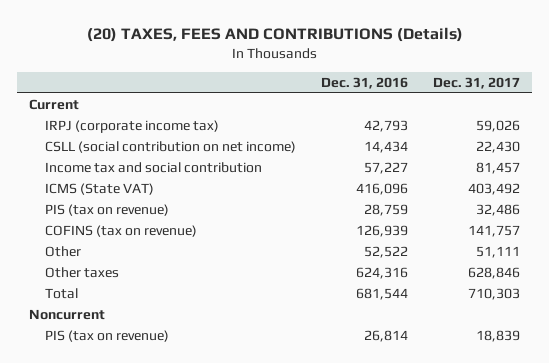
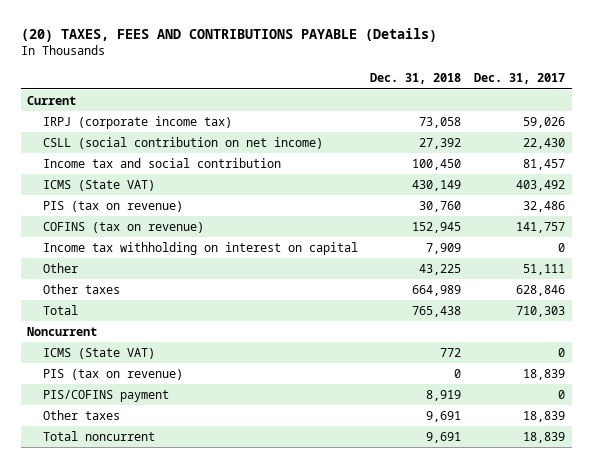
[86,26,463,42] (20) TAXES, FEES AND CONTRIBUTIONS (Details) -> [20,28,437,43] (20) TAXES, FEES AND CONTRIBUTIONS PAYABLE (Details)
[320,76,408,89] Dec. 31, 2016 -> none
none -> [370,73,462,85] Dec. 31, 2018
none -> [42,241,358,255] Income tax withholding on interest on capital
none -> [42,347,155,359] ICMS (State VAT)
none -> [42,389,169,402] PIS/COFINS payment
none -> [42,409,120,420] Other taxes
none -> [42,430,155,441] Total noncurrent

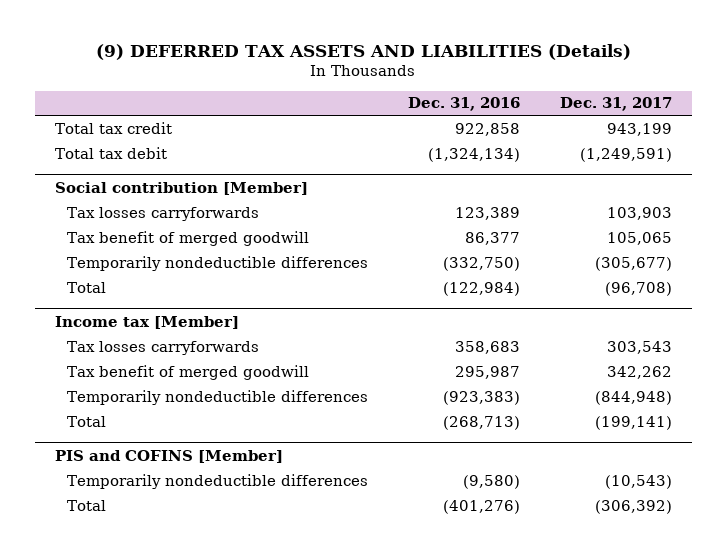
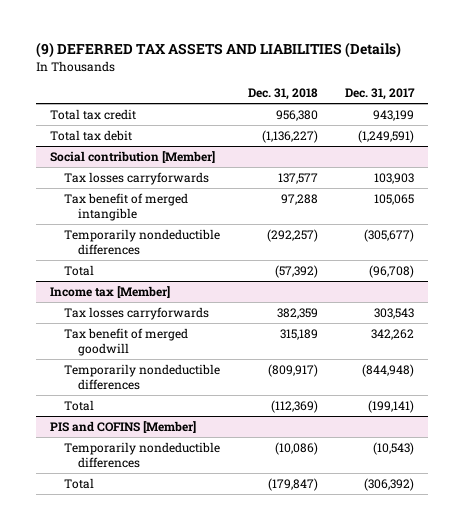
[408,97,521,112] Dec. 31, 2016 -> none
none -> [247,88,318,101] Dec. 31, 2018
[67,230,310,246] Tax benefit of merged goodwill -> [63,192,188,222] Tax benefit of merged intangible

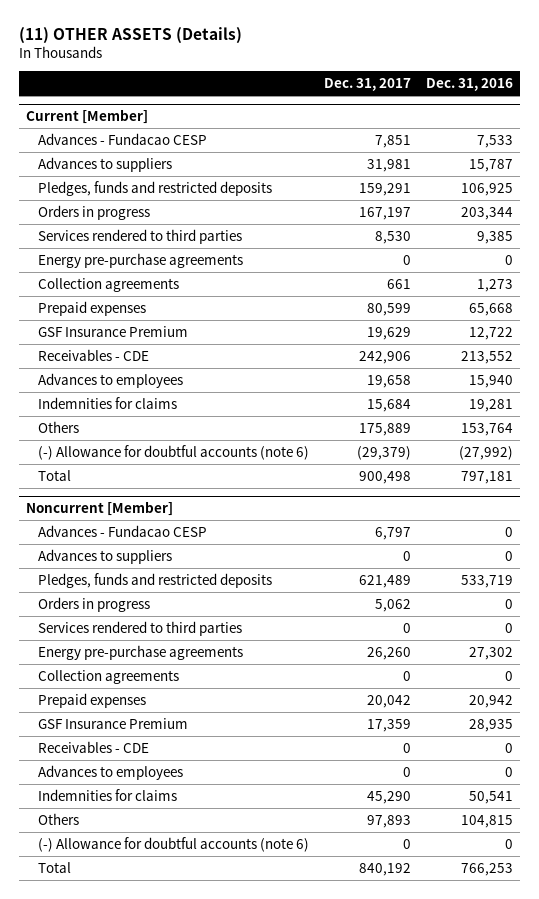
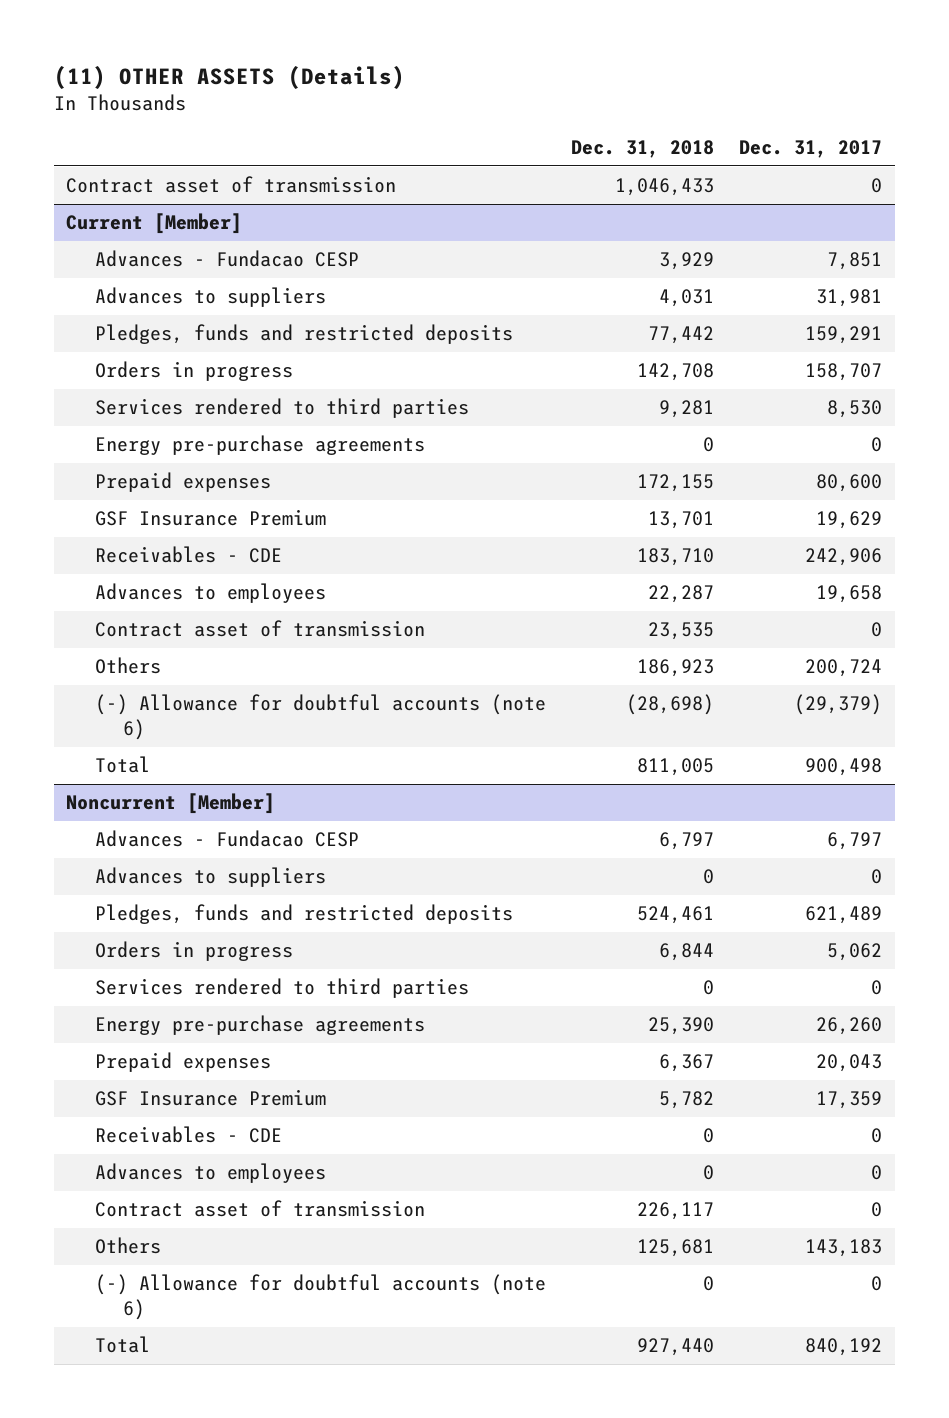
[425,78,513,92] Dec. 31, 2016 -> none
none -> [571,140,715,159] Dec. 31, 2018
none -> [66,176,397,194] Contract asset of transmission
[358,206,411,220] 167,197 -> [805,363,883,382] 158,707
[37,277,179,292] Collection agreements -> none
[366,302,411,316] 80,599 -> [816,474,883,493] 80,600
[37,396,177,409] Indemnities for claims -> none
none -> [94,620,425,638] Contract asset of transmission
[358,422,411,436] 175,889 -> [805,659,883,678] 200,724
[37,669,179,684] Collection agreements -> none
[366,694,411,708] 20,042 -> [816,1054,883,1073] 20,043
[37,788,177,801] Indemnities for claims -> none
none -> [94,1200,425,1218] Contract asset of transmission
[366,814,411,828] 97,893 -> [805,1239,883,1258] 143,183

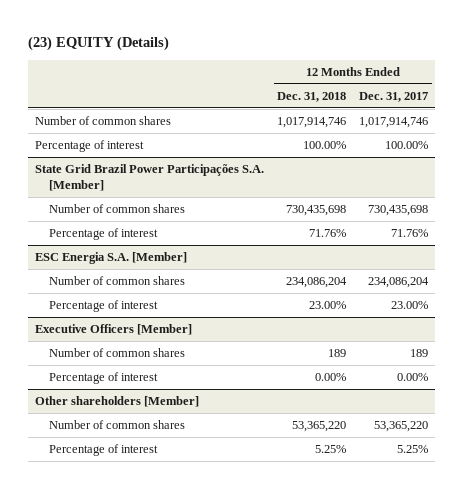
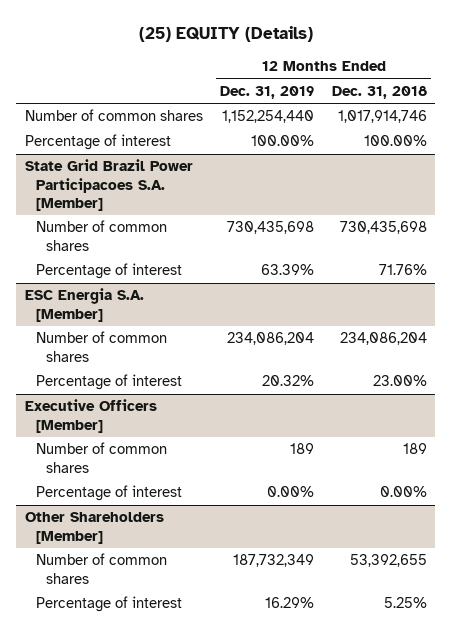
[28,36,170,52] (23) EQUITY (Details) -> [138,26,313,43] (25) EQUITY (Details)
[359,91,429,102] Dec. 31, 2017 -> none
none -> [220,85,315,99] Dec. 31, 2019
[34,164,264,191] State Grid Brazil Power Participações S.A. [Member] -> [25,159,194,211] State Grid Brazil Power Participacoes S.A. [Member]
[34,396,199,408] Other shareholders [Member] -> [25,512,165,544] Other Shareholders [Member]
[292,421,347,433] 53,365,220 -> [349,554,427,568] 53,392,655

